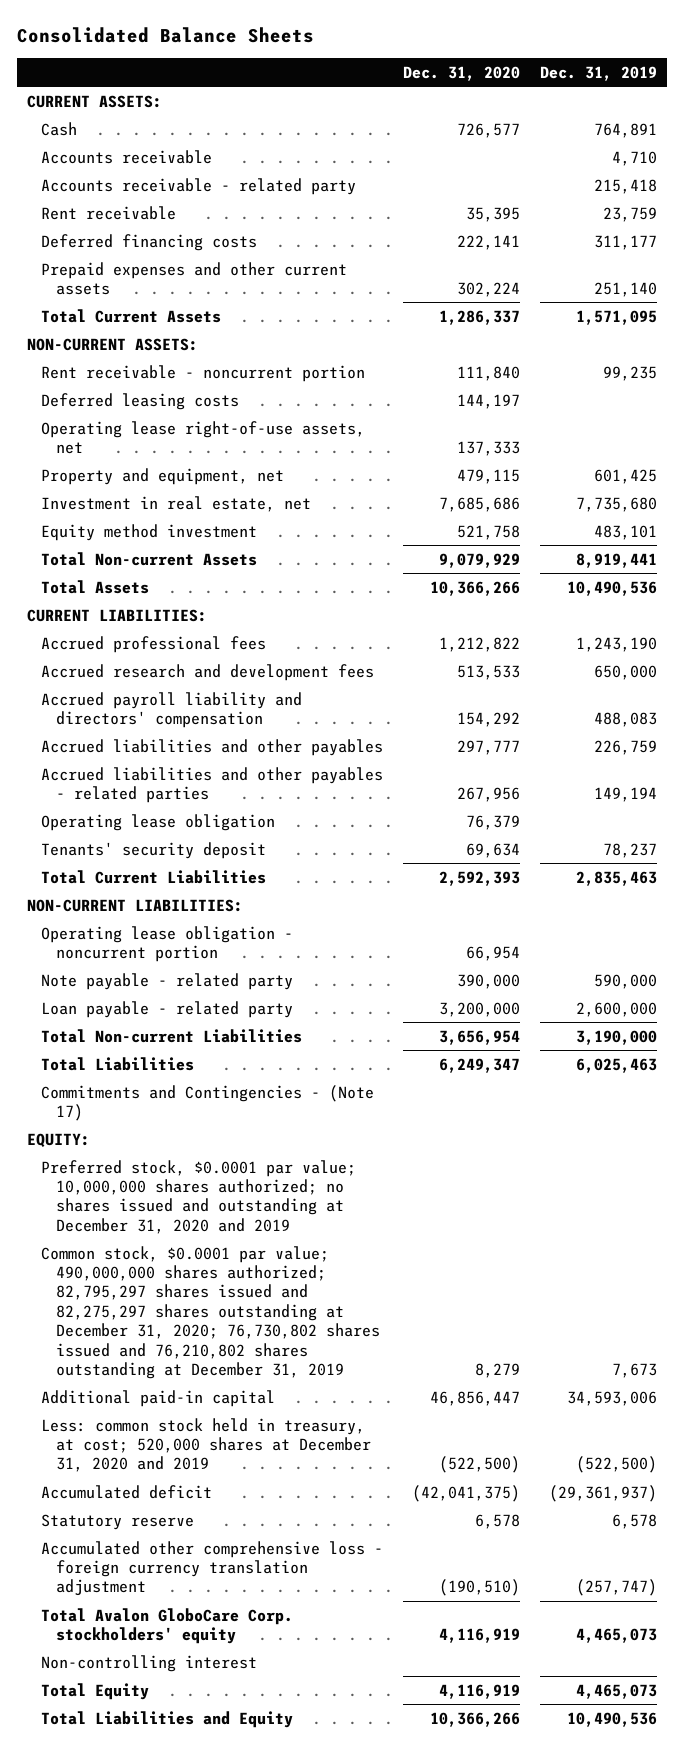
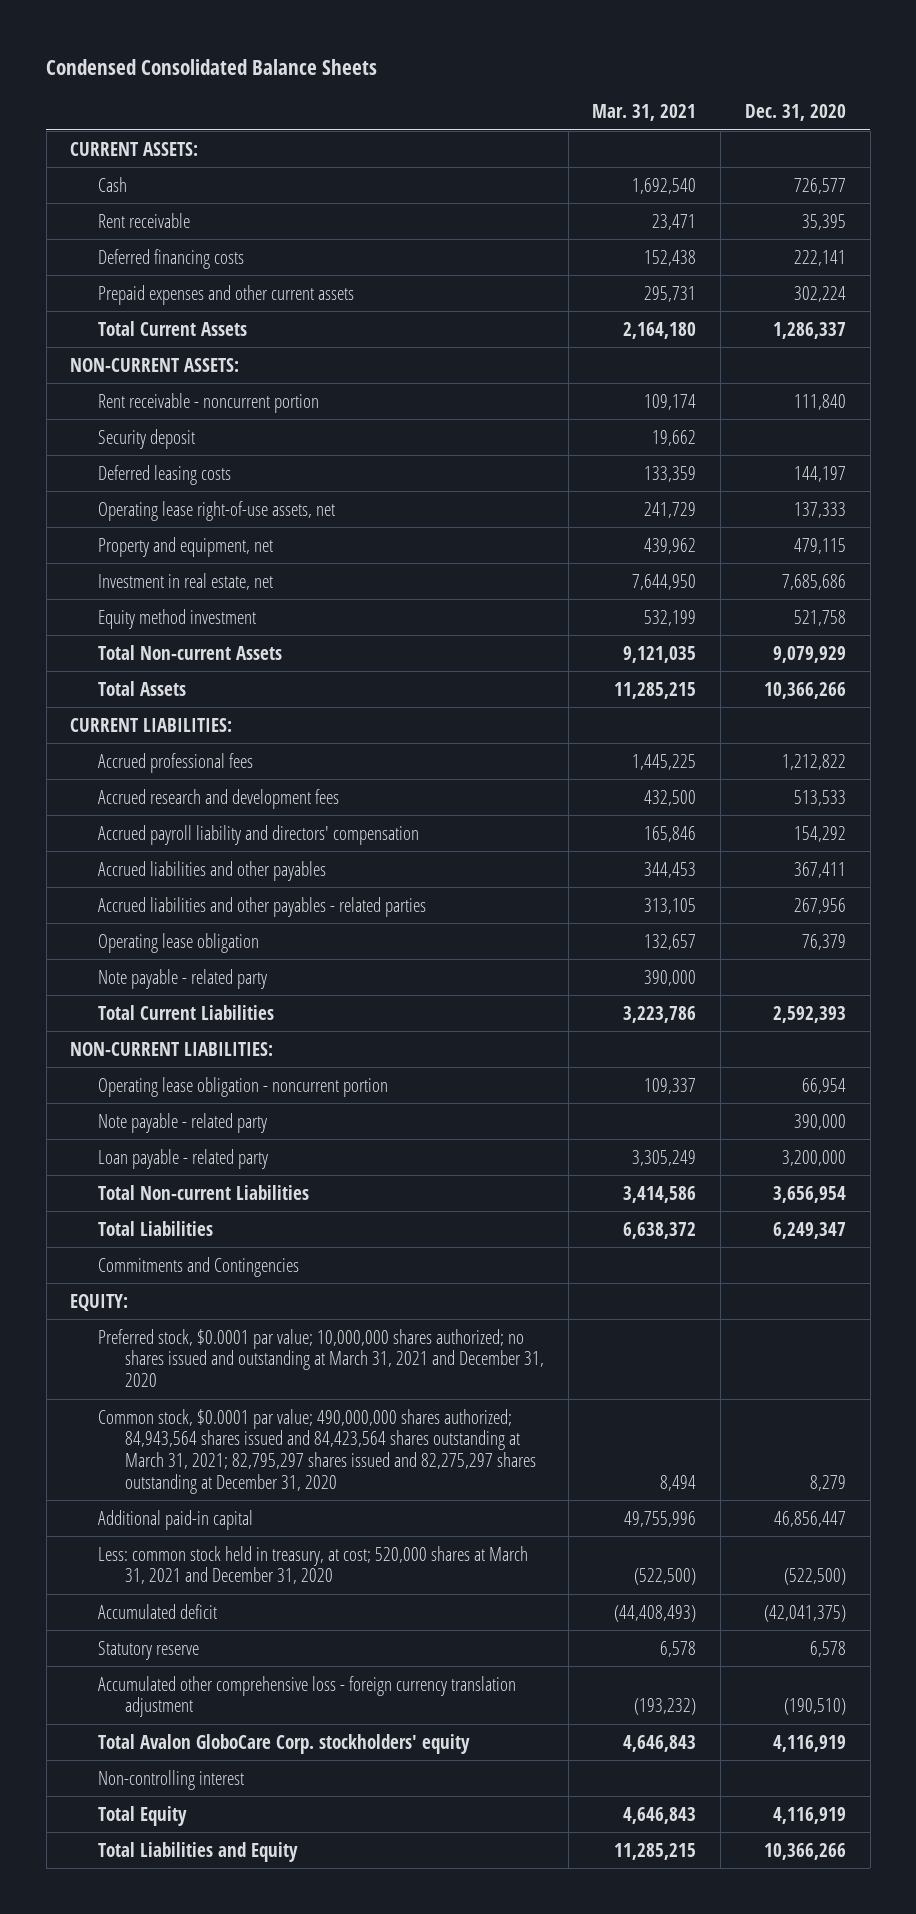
[16,27,314,44] Consolidated Balance Sheets -> [46,58,378,75] Condensed Consolidated Balance Sheets
[539,65,657,81] Dec. 31, 2019 -> none
none -> [592,103,697,121] Mar. 31, 2021
[41,149,213,164] Accounts receivable -> none
[41,177,357,195] Accounts receivable - related party -> none
none -> [97,428,195,449] Security deposit
[456,739,520,755] 297,777 -> [793,861,846,878] 367,411
[41,841,267,859] Tenants' security deposit -> none
none -> [97,968,267,989] Note payable - related party
[41,1084,375,1122] Commitments and Contingencies - (Note 17) -> [97,1256,299,1277] Commitments and Contingencies
[41,1159,357,1234] Preferred stock, $0.0001 par value; 10,000,000 shares authorized; no shares issued and outstanding at December 31, 2020 and 2019 -> [97,1328,544,1388] Preferred stock, $0.0001 par value; 10,000,000 shares authorized; no shares issued and outstanding at March 31, 2021 and December 31, 2020
[41,1245,380,1379] Common stock, $0.0001 par value; 490,000,000 shares authorized; 82,795,297 shares issued and 82,275,297 shares outstanding at December 31, 2020; 76,730,802 shares issued and 76,210,802 shares outstanding at December 31, 2019 -> [97,1408,536,1494] Common stock, $0.0001 par value; 490,000,000 shares authorized; 84,943,564 shares issued and 84,423,564 shares outstanding at March 31, 2021; 82,795,297 shares issued and 82,275,297 shares outstanding at December 31, 2020
[41,1417,371,1473] Less: common stock held in treasury, at cost; 520,000 shares at December 31, 2020 and 2019 -> [97,1545,528,1585] Less: common stock held in treasury, at cost; 520,000 shares at March 31, 2021 and December 31, 2020

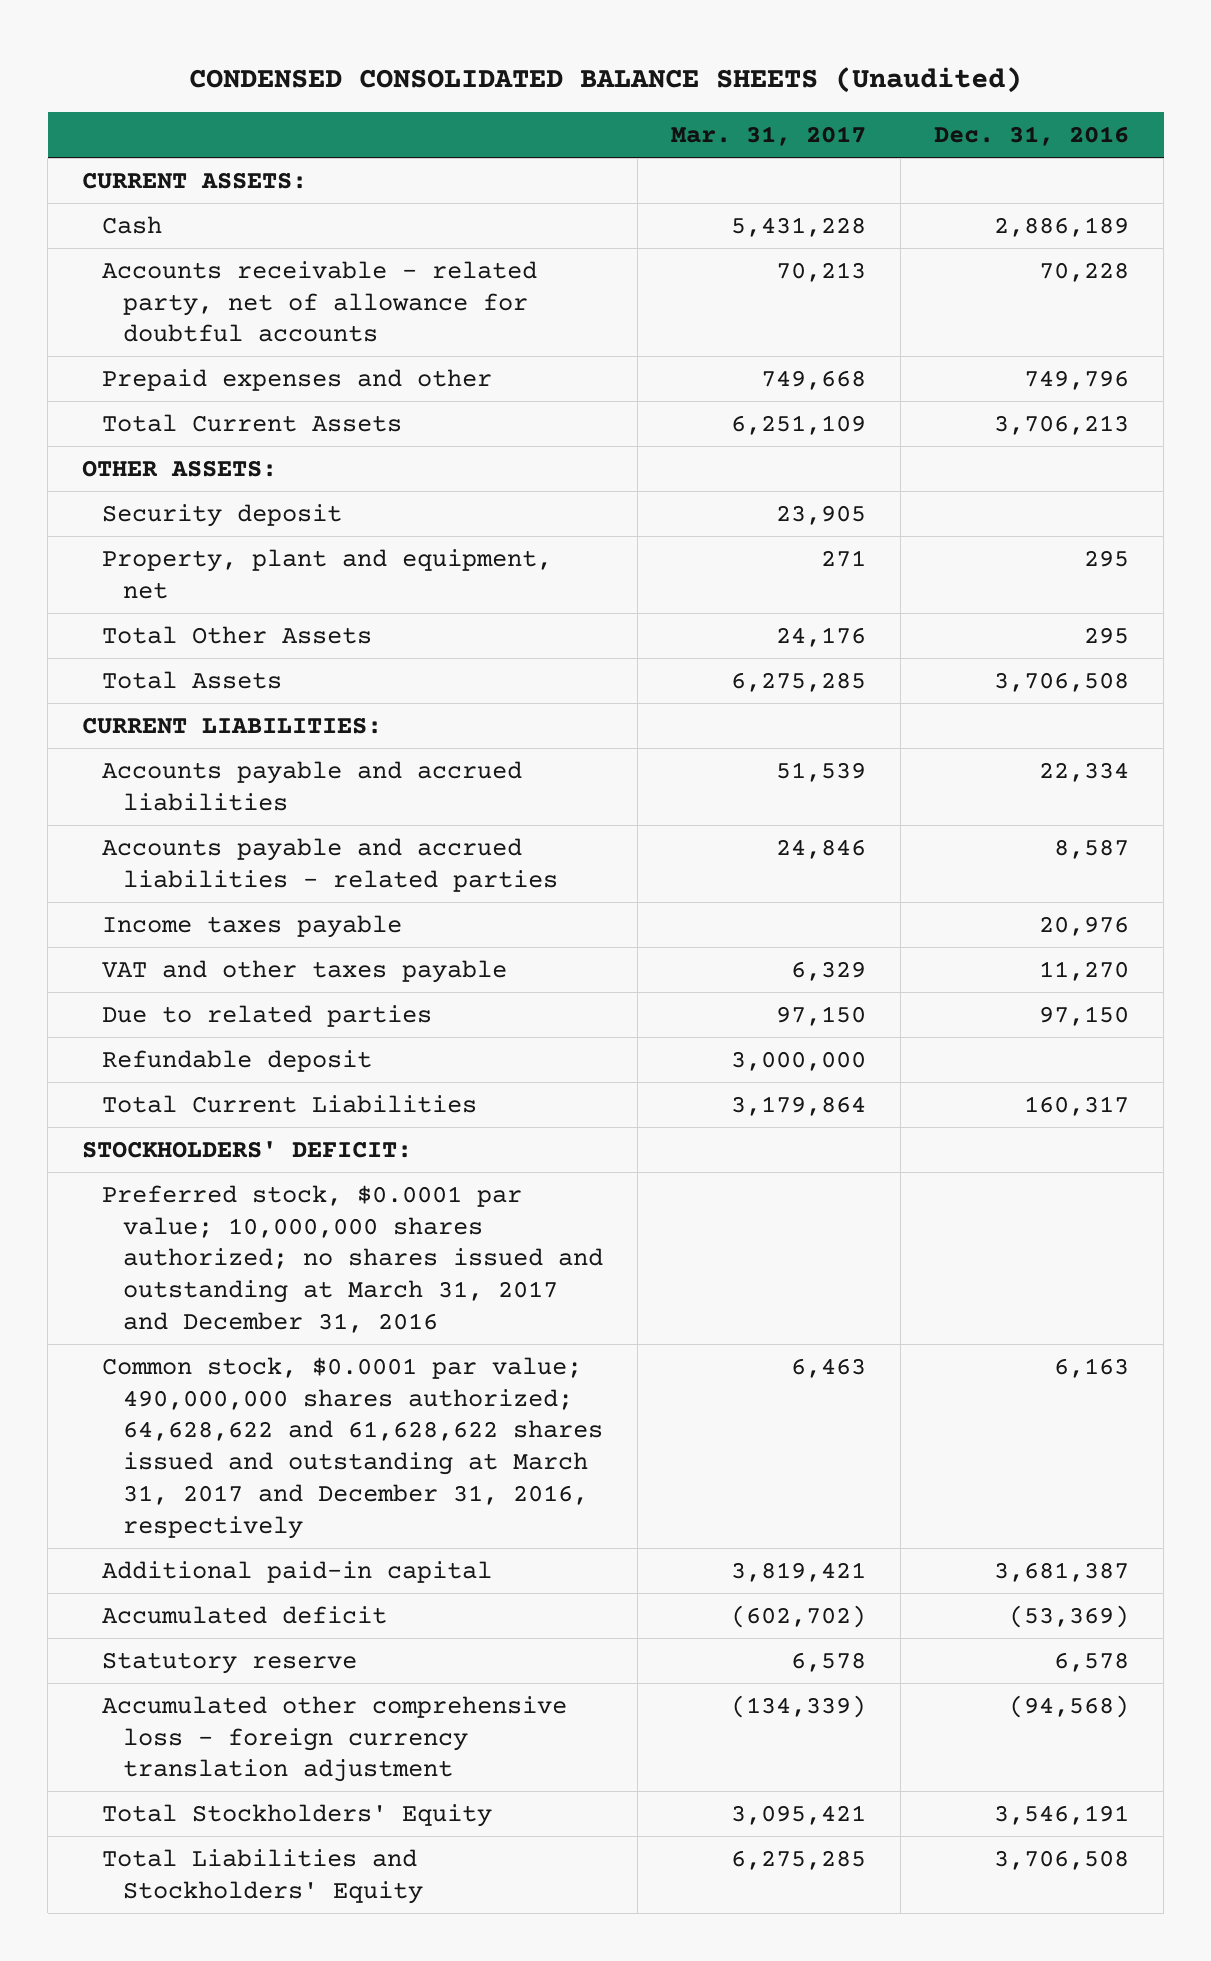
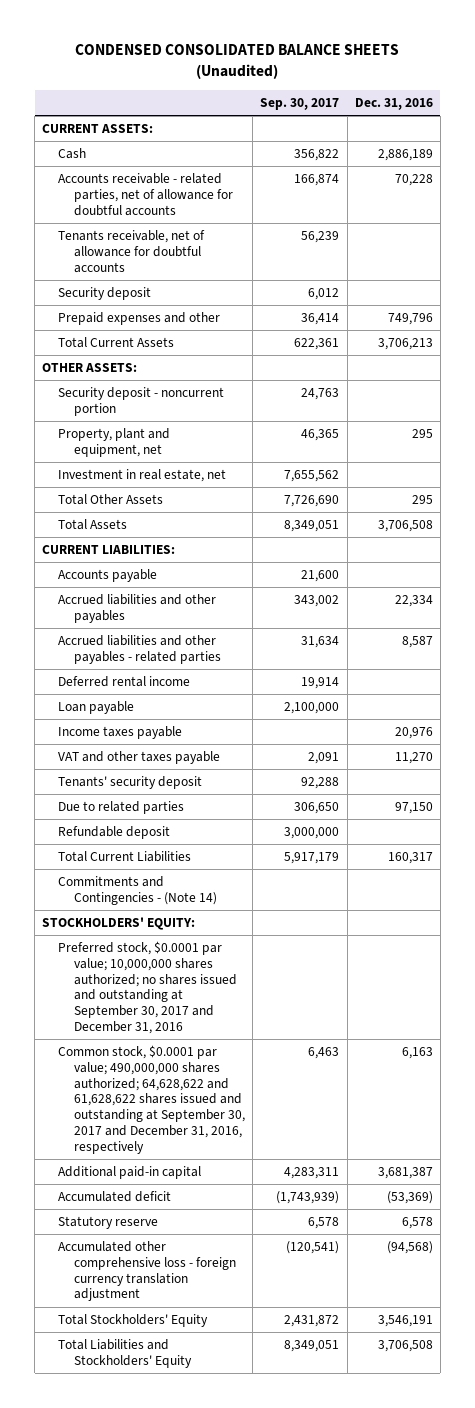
[671,126,867,147] Mar. 31, 2017 -> none
none -> [260,98,340,111] Sep. 30, 2017
[102,260,538,343] Accounts receivable - related party, net of allowance for doubtful accounts -> [58,173,234,216] Accounts receivable - related parties, net of allowance for doubtful accounts
none -> [58,230,206,273] Tenants receivable, net of allowance for doubtful accounts
[102,503,343,527] Security deposit -> [58,287,152,301] Security deposit
none -> [58,387,225,416] Security deposit - noncurrent portion
none -> [58,469,227,483] Investment in real estate, net
none -> [58,569,158,583] Accounts payable
[102,760,523,811] Accounts payable and accrued liabilities -> [58,594,217,623] Accrued liabilities and other payables
[102,837,558,892] Accounts payable and accrued liabilities - related parties -> [58,635,222,664] Accrued liabilities and other payables - related parties
none -> [58,676,191,688] Deferred rental income
none -> [58,701,135,715] Loan payable
none -> [58,776,203,790] Tenants' security deposit
none -> [58,876,218,905] Commitments and Contingencies - (Note 14)
[81,1140,412,1158] STOCKHOLDERS' DEFICIT: -> [42,917,196,931] STOCKHOLDERS' EQUITY:
[102,1184,603,1334] Preferred stock, $0.0001 par value; 10,000,000 shares authorized; no shares issued and outstanding at March 31, 2017 and December 31, 2016 -> [58,941,238,1034] Preferred stock, $0.0001 par value; 10,000,000 shares authorized; no shares issued and outstanding at September 30, 2017 and December 31, 2016
[102,1356,603,1539] Common stock, $0.0001 par value; 490,000,000 shares authorized; 64,628,622 and 61,628,622 shares issued and outstanding at March 31, 2017 and December 31, 2016, respectively -> [58,1045,246,1154] Common stock, $0.0001 par value; 490,000,000 shares authorized; 64,628,622 and 61,628,622 shares issued and outstanding at September 30, 2017 and December 31, 2016, respectively

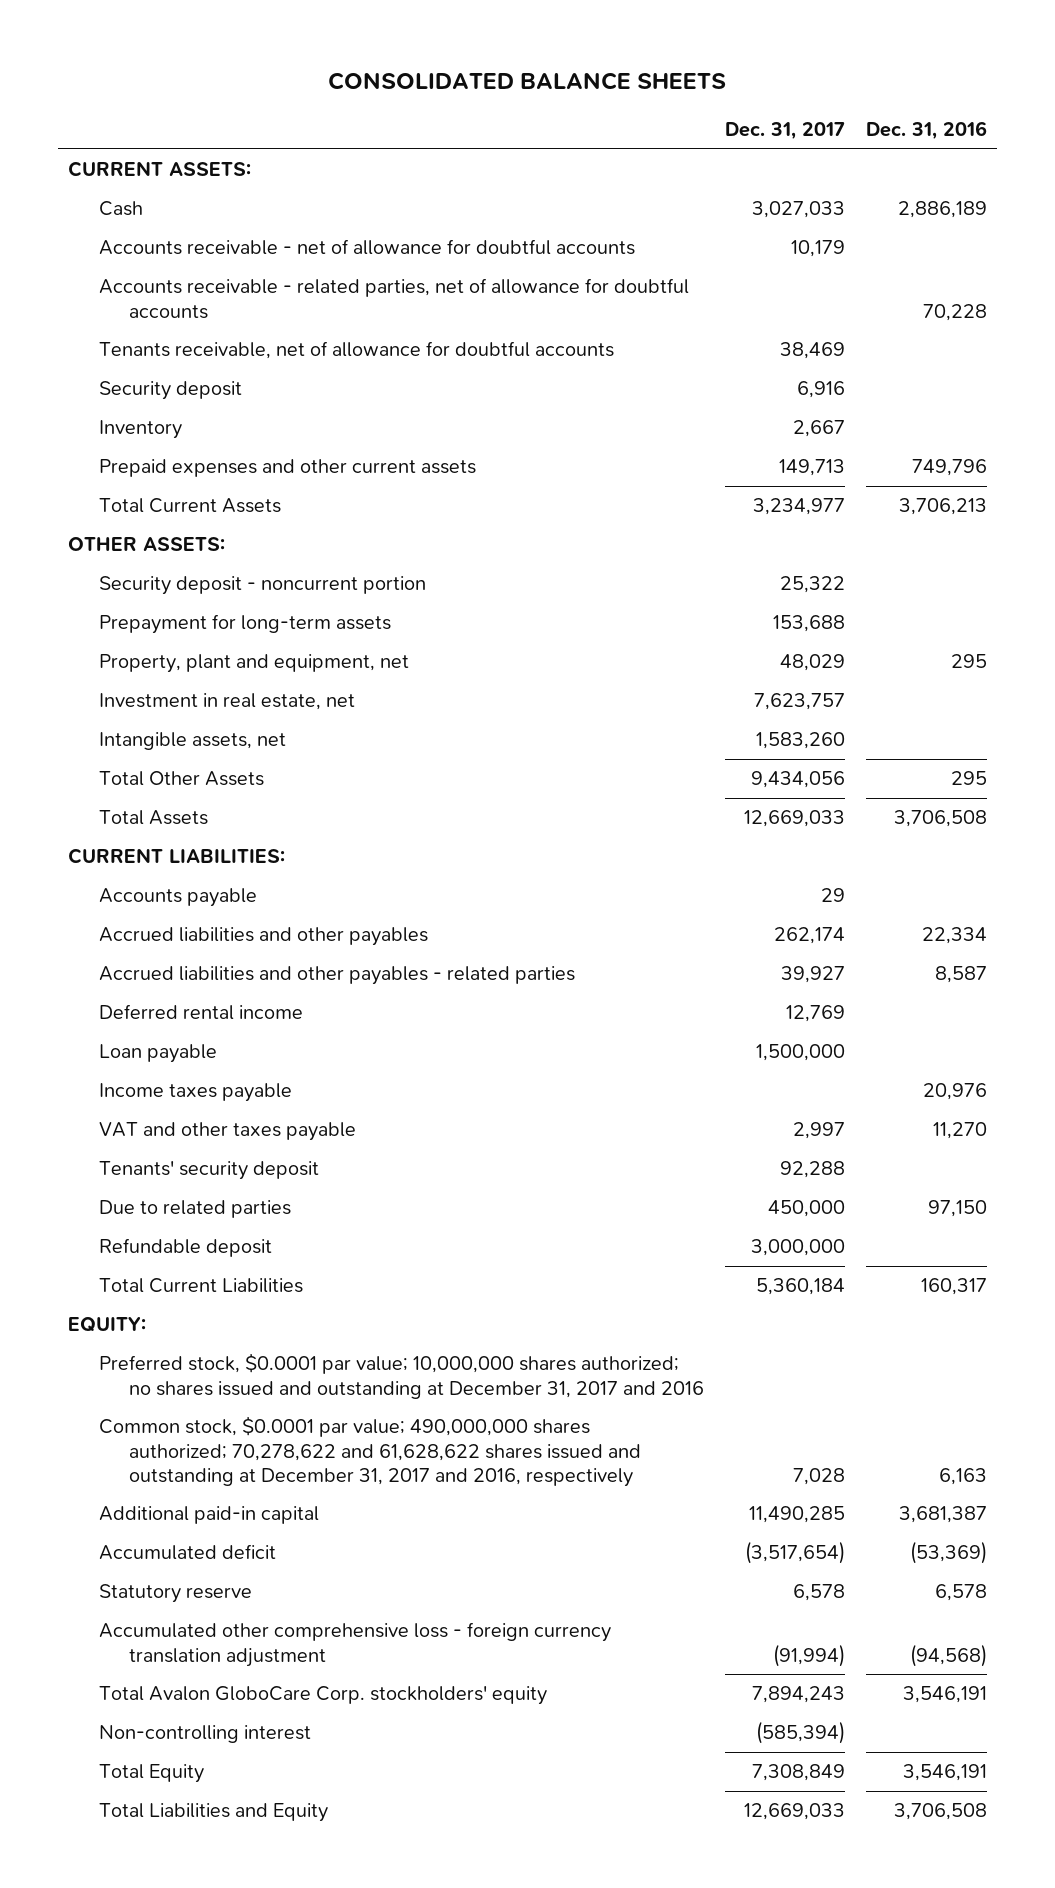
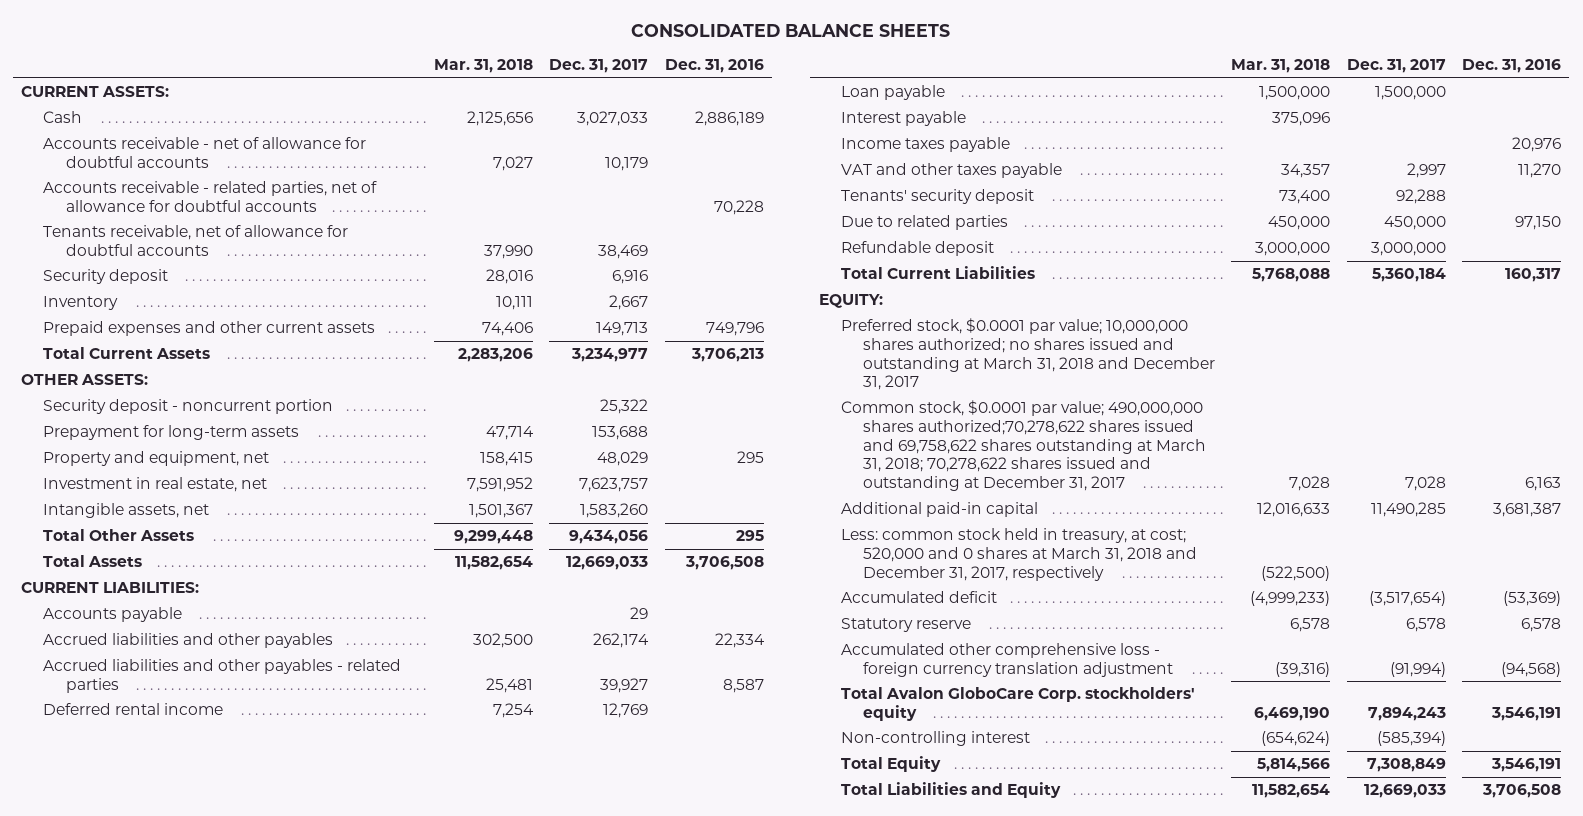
none -> [433,59,533,74] Mar. 31, 2018
[98,654,409,674] Property, plant and equipment, net -> [43,451,270,467] Property and equipment, net
none -> [840,111,966,127] Interest payable
[98,1353,705,1399] Preferred stock, $0.0001 par value; 10,000,000 shares authorized; no shares issued and outstanding at December 31, 2017 and 2016 -> [840,318,1215,391] Preferred stock, $0.0001 par value; 10,000,000 shares authorized; no shares issued and outstanding at March 31, 2018 and December 31, 2017
[98,1416,642,1487] Common stock, $0.0001 par value; 490,000,000 shares authorized; 70,278,622 and 61,628,622 shares issued and outstanding at December 31, 2017 and 2016, respectively -> [840,400,1206,492] Common stock, $0.0001 par value; 490,000,000 shares authorized;70,278,622 shares issued and 69,758,622 shares outstanding at March 31, 2018; 70,278,622 shares issued and outstanding at December 31, 2017
none -> [840,528,1197,581] Less: common stock held in treasury, at cost; 520,000 and 0 shares at March 31, 2018 and December 31, 2017, respectively

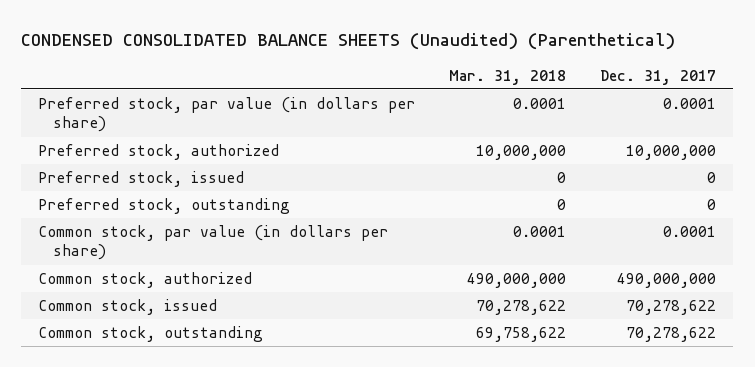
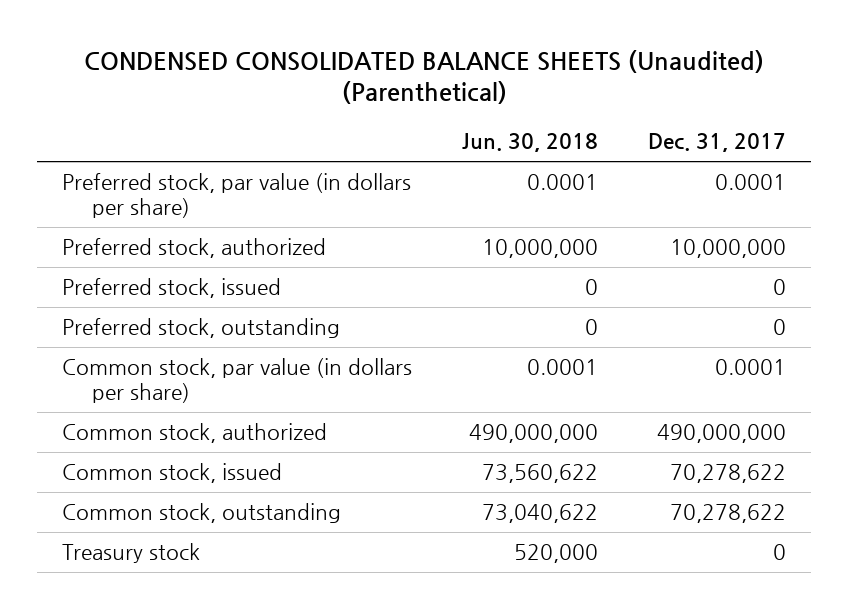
[449,69,567,85] Mar. 31, 2018 -> none
none -> [461,132,598,152] Jun. 30, 2018
none -> [61,543,200,564] Treasury stock

